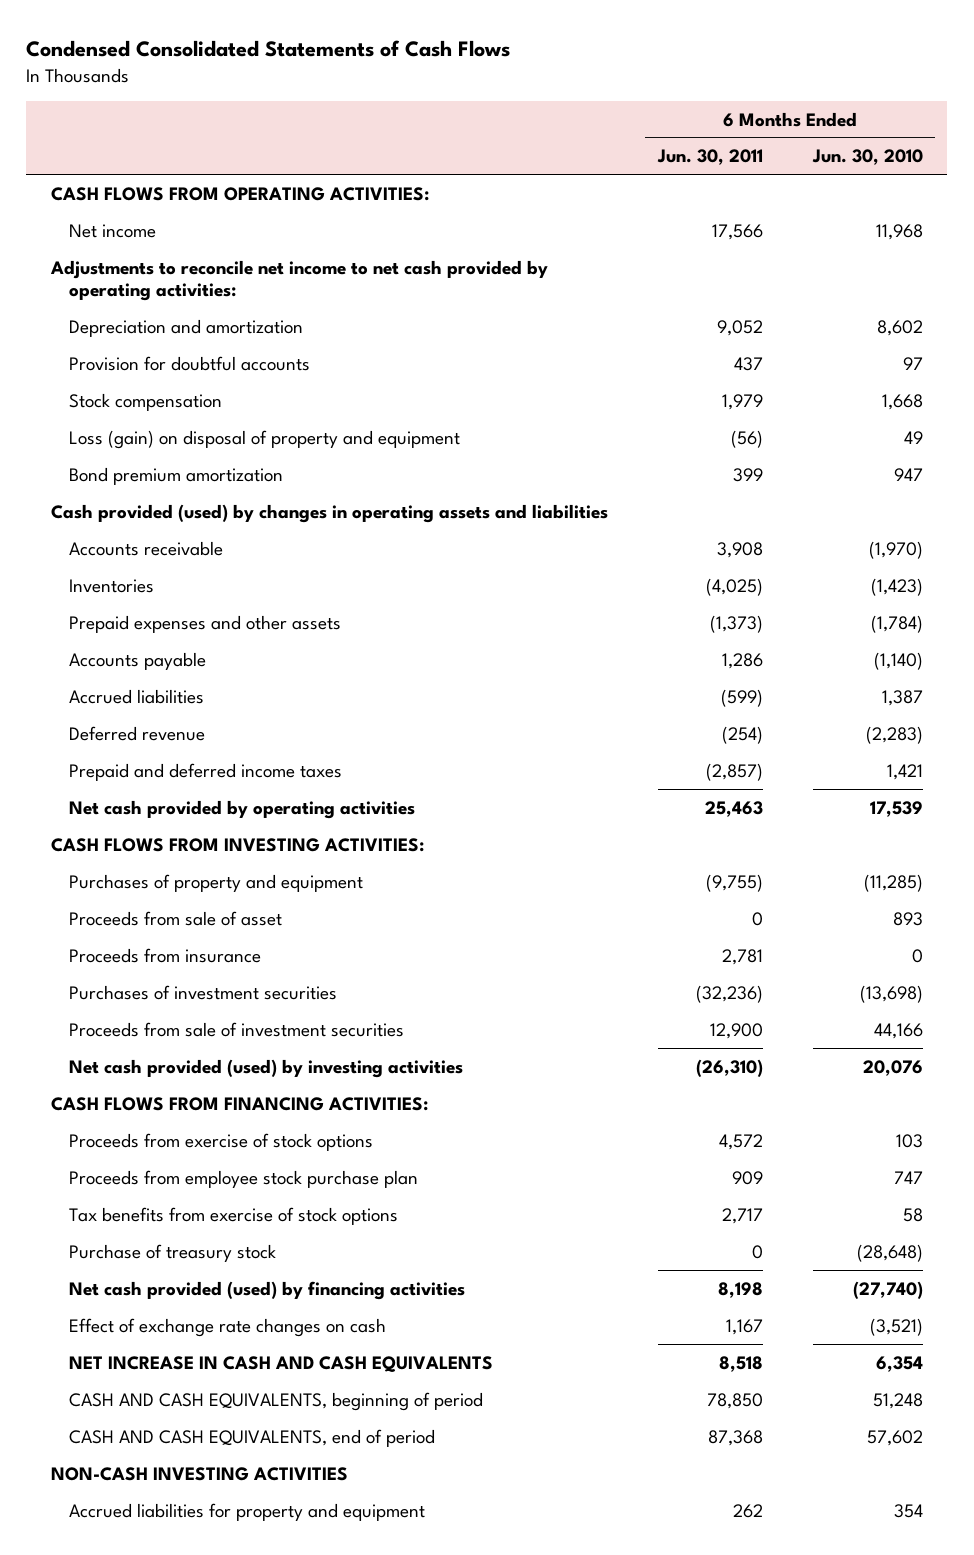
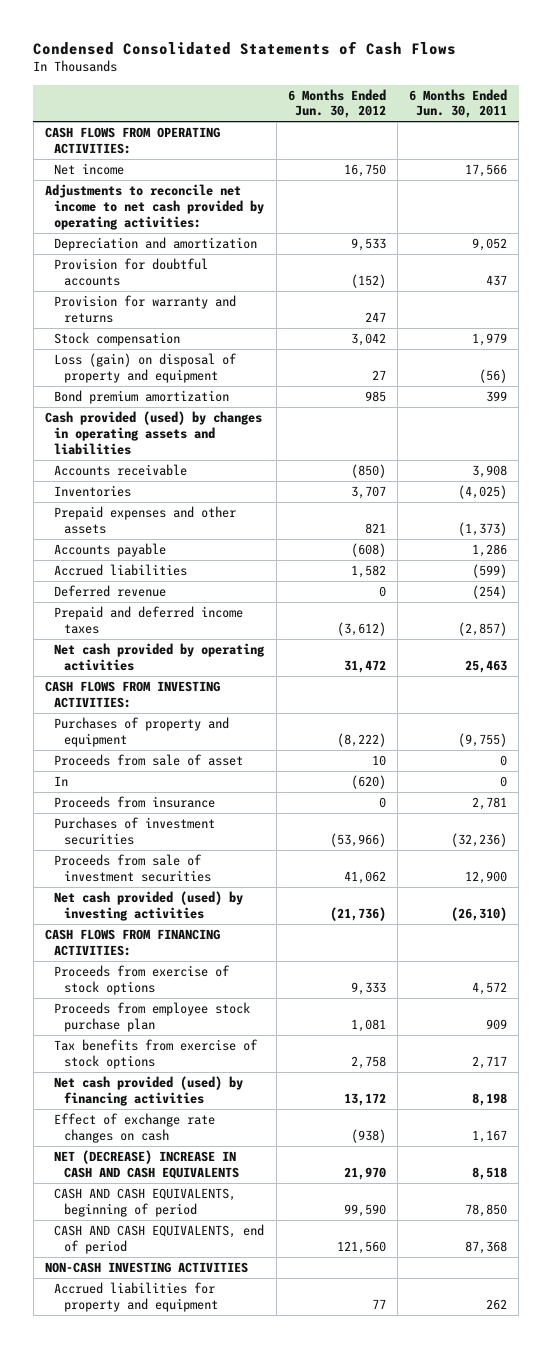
[811,149,923,166] Jun. 30, 2010 -> none
none -> [287,88,386,119] 6 Months Ended Jun. 30, 2012
none -> [54,295,237,323] Provision for warranty and returns
none -> [54,776,69,787] In
[69,1243,277,1262] Purchase of treasury stock -> none
[69,1355,494,1372] NET INCREASE IN CASH AND CASH EQUIVALENTS -> [54,1150,239,1179] NET (DECREASE) INCREASE IN CASH AND CASH EQUIVALENTS

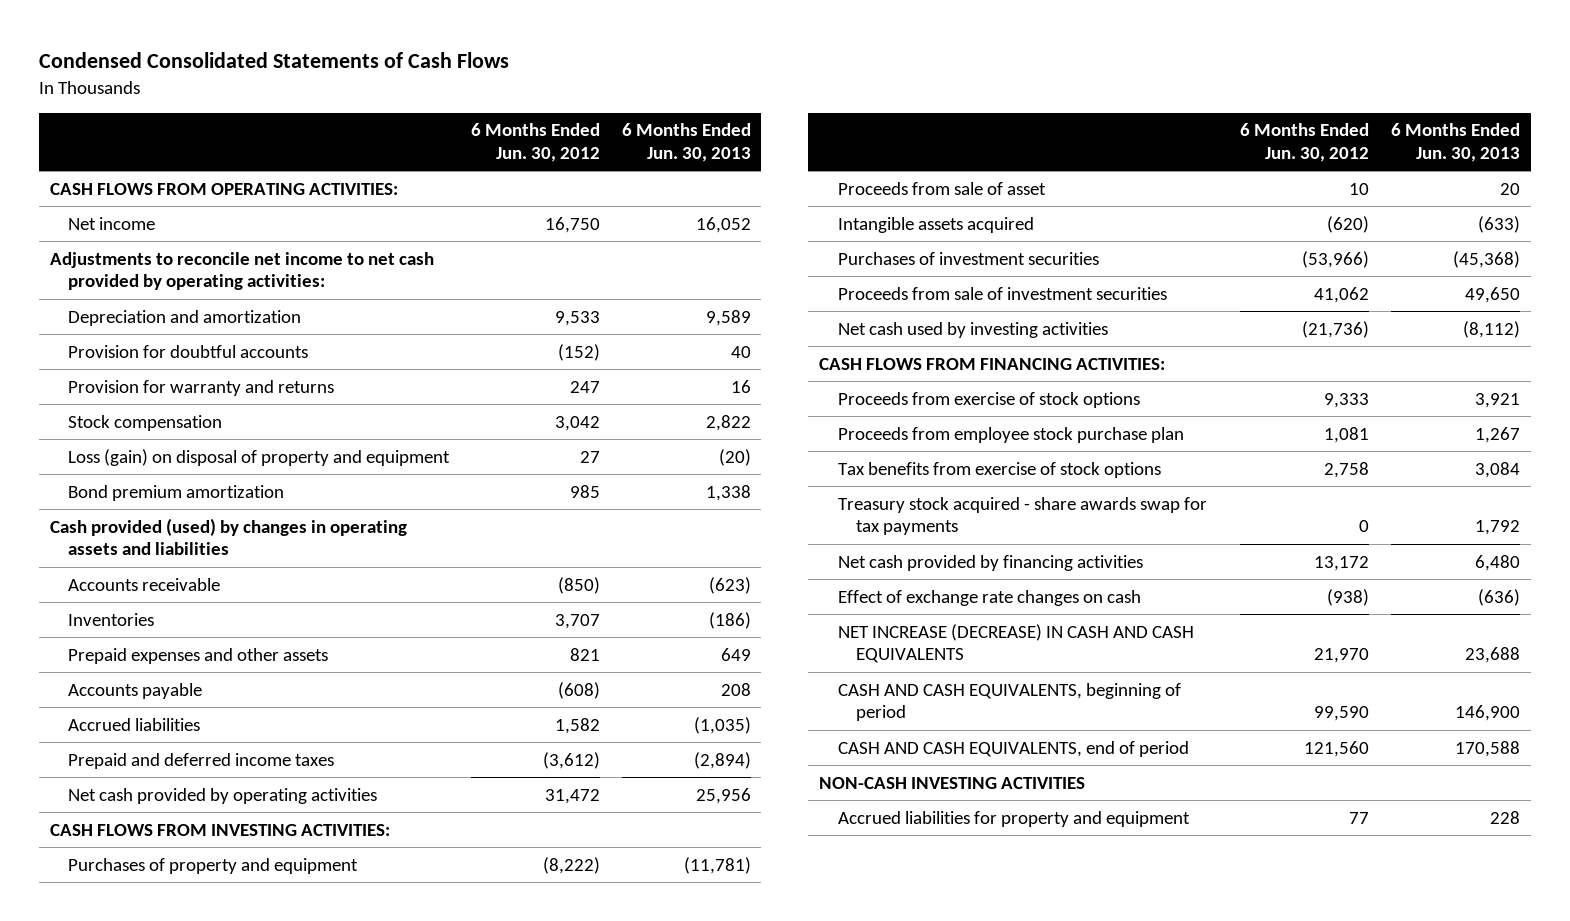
[409,88,508,119] 6 Months Ended Jun. 30, 2011 -> none
none -> [621,123,751,162] 6 Months Ended Jun. 30, 2013
[54,585,167,598] Deferred revenue -> none
[54,796,216,809] Proceeds from insurance -> none
[54,776,69,787] In -> [837,216,1034,233] Intangible assets acquired
[54,891,244,921] Net cash provided (used) by investing activities -> [837,321,1108,338] Net cash used by investing activities
none -> [837,496,1207,536] Treasury stock acquired - share awards swap for tax payments
[54,1076,244,1106] Net cash provided (used) by financing activities -> [837,554,1143,571] Net cash provided by financing activities
[54,1150,239,1179] NET (DECREASE) INCREASE IN CASH AND CASH EQUIVALENTS -> [837,623,1194,664] NET INCREASE (DECREASE) IN CASH AND CASH EQUIVALENTS

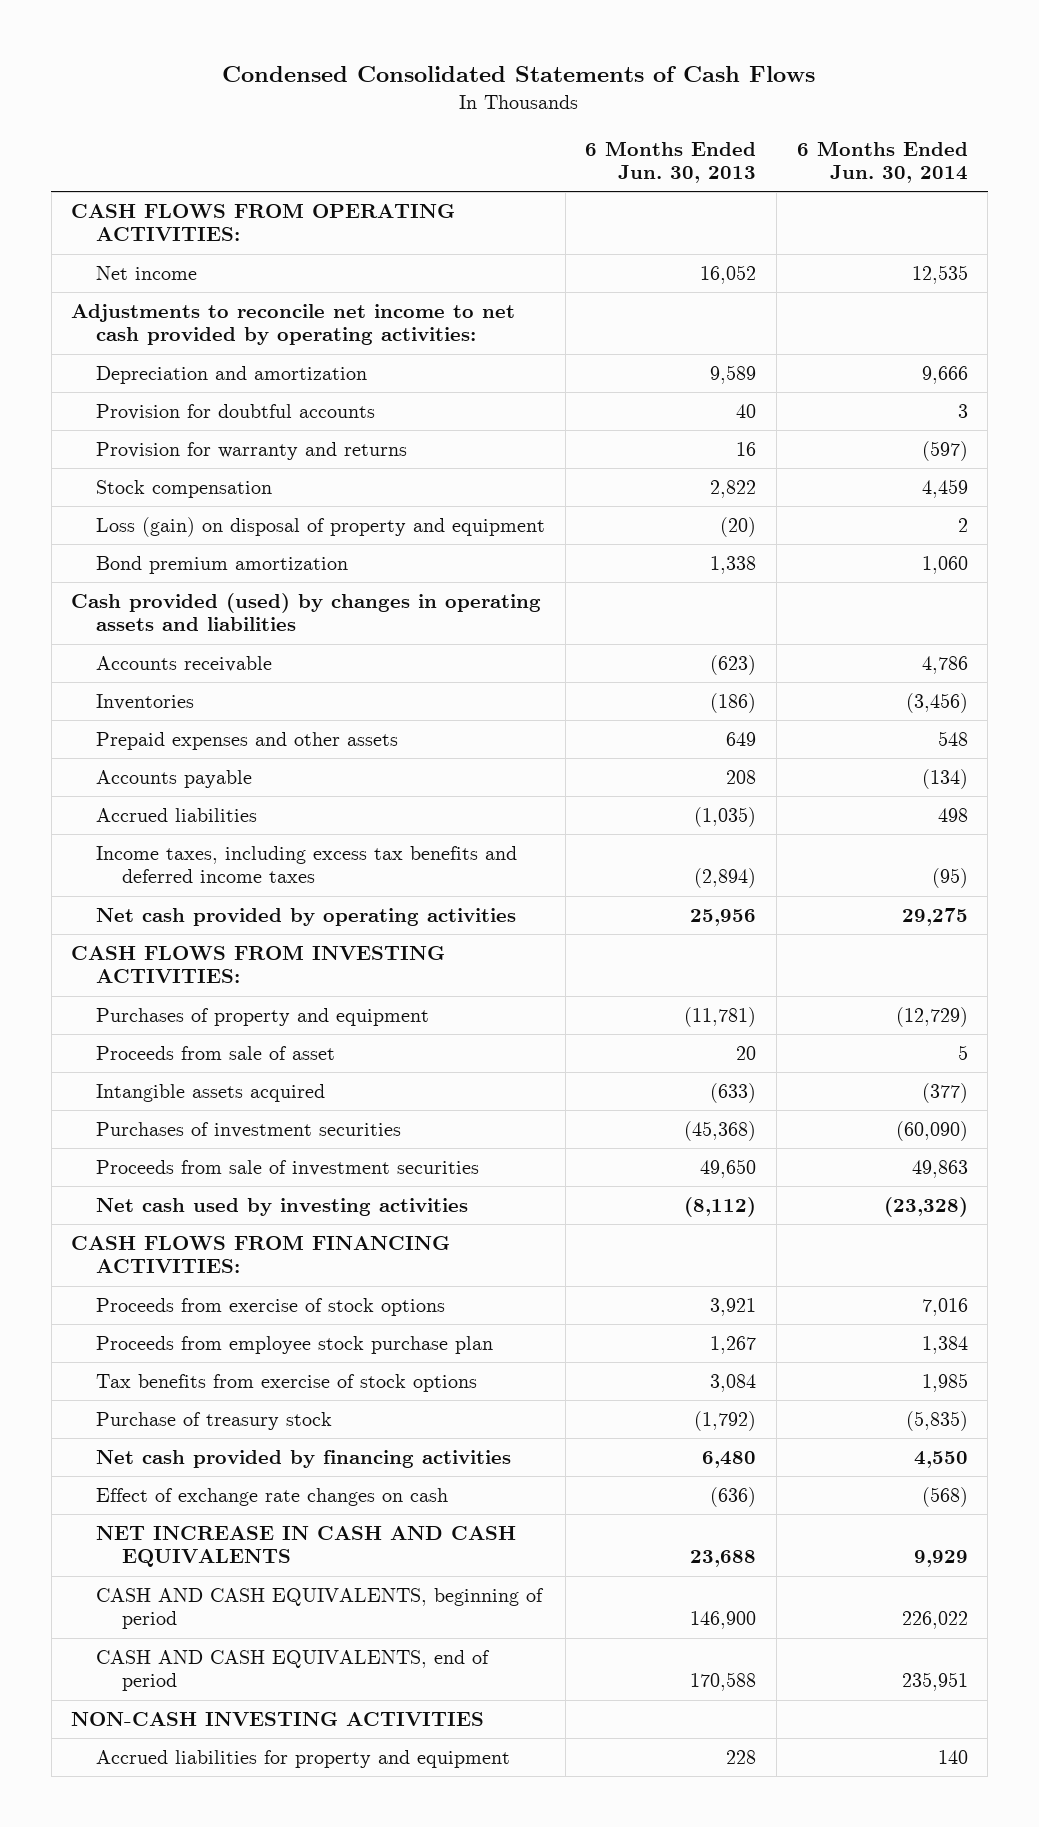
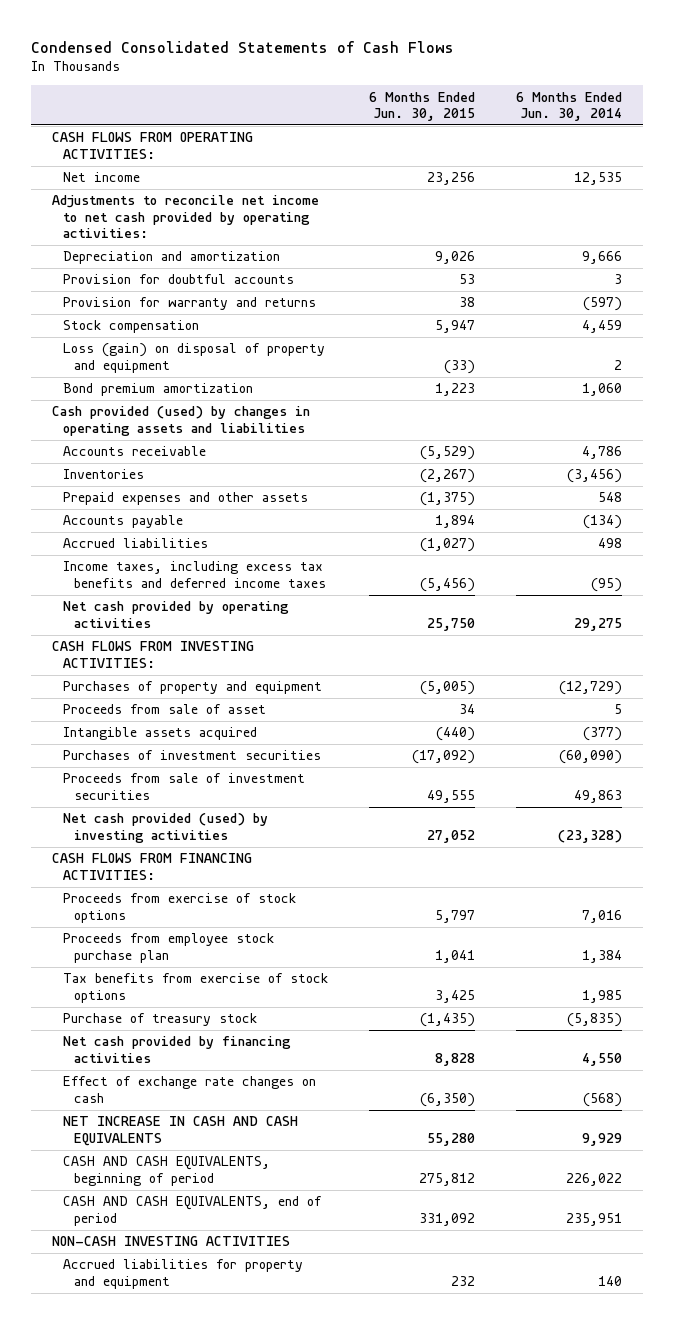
[585,140,757,183] 6 Months Ended Jun. 30, 2013 -> none
none -> [369,91,476,122] 6 Months Ended Jun. 30, 2015
[96,1198,469,1217] Net cash used by investing activities -> [62,813,268,843] Net cash provided (used) by investing activities

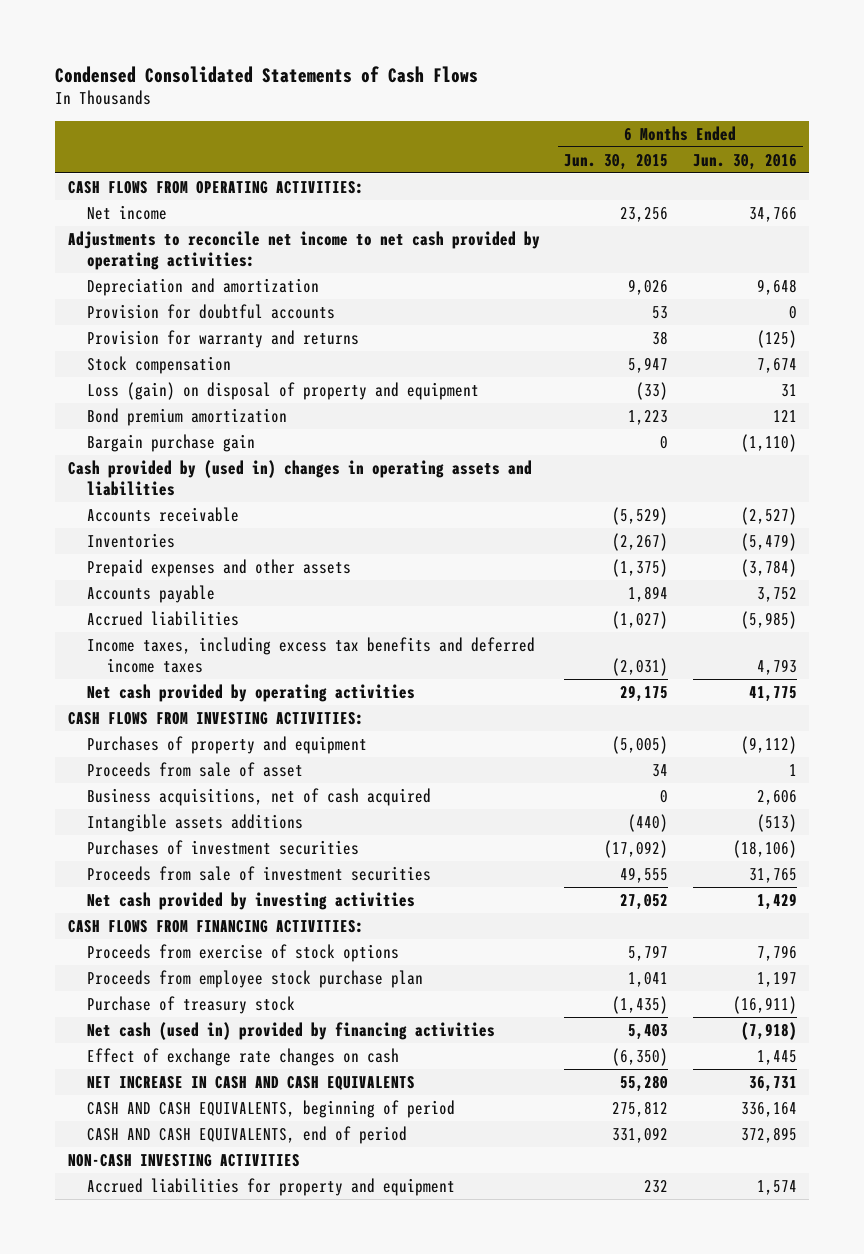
[516,91,623,122] 6 Months Ended Jun. 30, 2014 -> none
none -> [692,153,797,170] Jun. 30, 2016
none -> [87,433,256,452] Bargain purchase gain
[51,406,310,436] Cash provided (used) by changes in operating assets and liabilities -> [67,459,532,497] Cash provided by (used in) changes in operating assets and liabilities
[420,577,476,592] (5,456) -> [612,658,669,677] (2,031)
[427,617,476,631] 25,750 -> [620,684,669,702] 29,175
none -> [87,787,432,806] Business acquisitions, net of cash acquired
[62,727,257,741] Intangible assets acquired -> [87,813,304,832] Intangible assets additions
[62,813,268,843] Net cash provided (used) by investing activities -> [87,891,416,910] Net cash provided by investing activities
[62,973,328,1003] Tax benefits from exercise of stock options -> none
[62,1036,291,1063] Net cash provided by financing activities -> [87,1021,496,1040] Net cash (used in) provided by financing activities
[435,1052,476,1066] 8,828 -> [628,1023,669,1040] 5,403

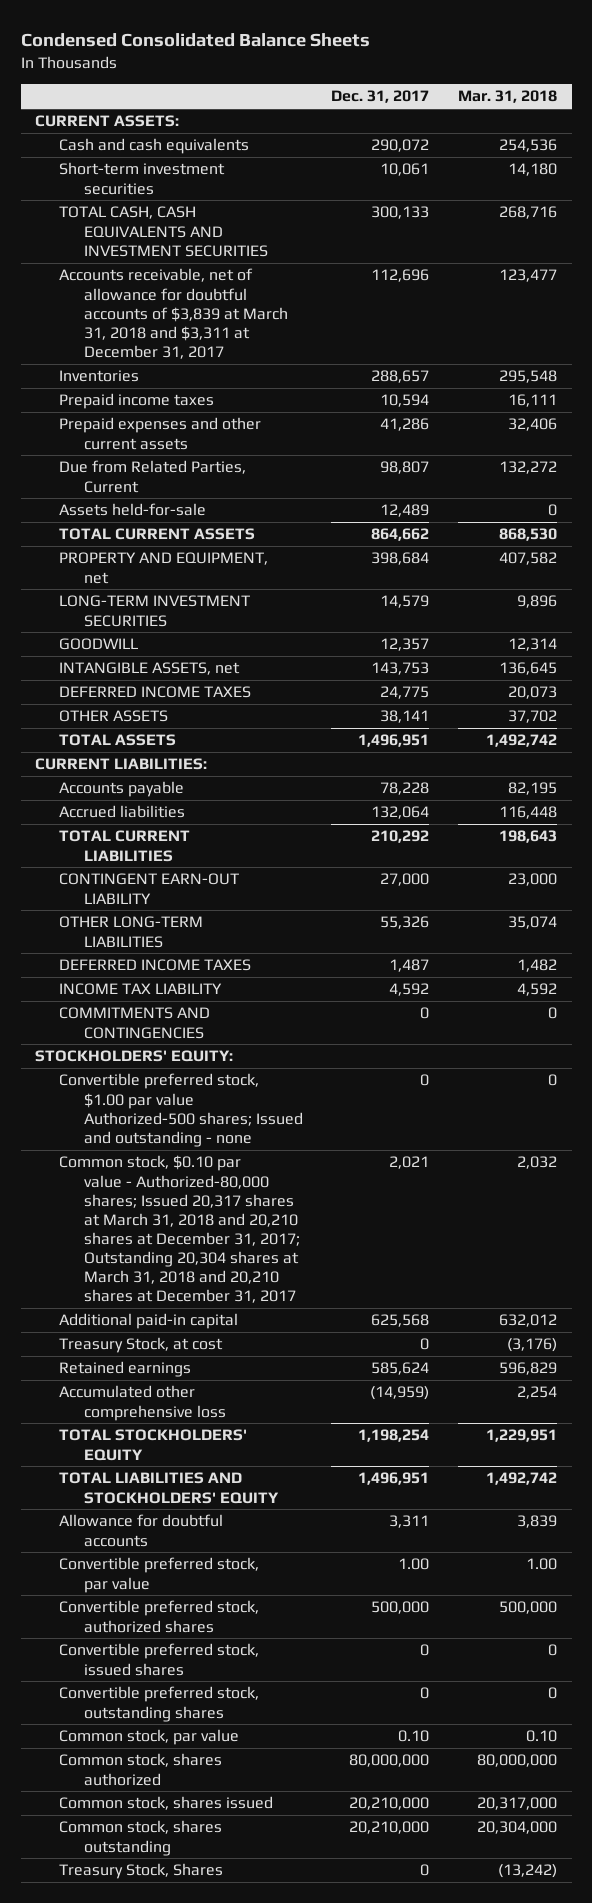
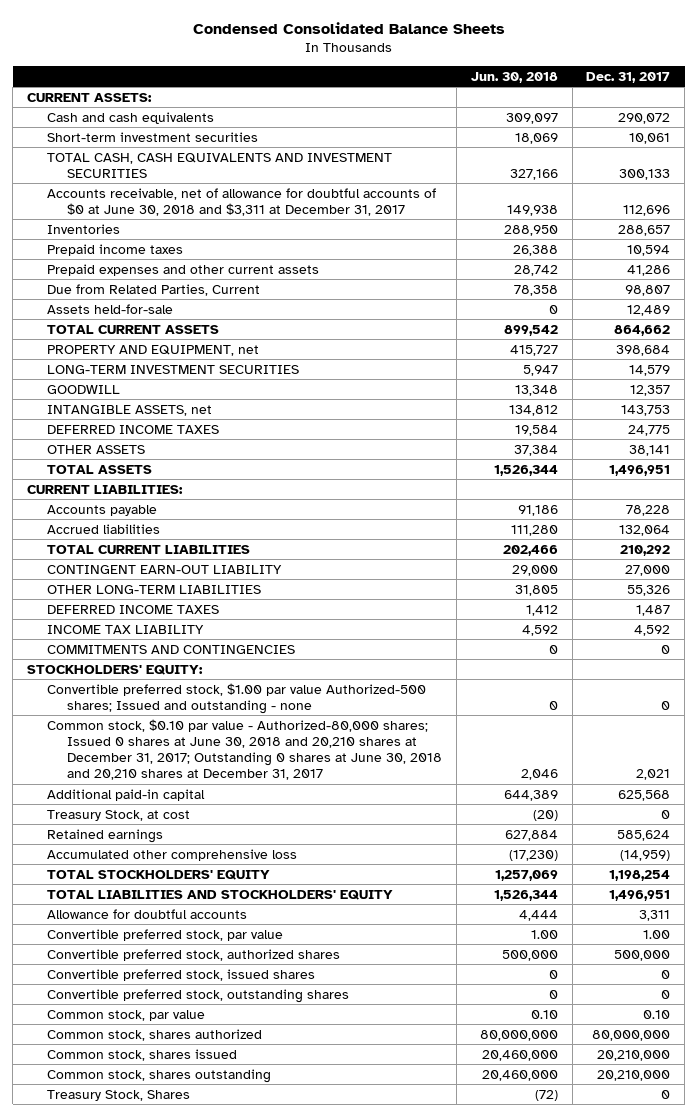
[458,90,558,104] Mar. 31, 2018 -> none
none -> [470,71,558,83] Jun. 30, 2018
[59,268,288,359] Accounts receivable, net of allowance for doubtful accounts of $3,839 at March 31, 2018 and $3,311 at December 31, 2017 -> [46,187,436,216] Accounts receivable, net of allowance for doubtful accounts of $0 at June 30, 2018 and $3,311 at December 31, 2017
[59,1155,300,1303] Common stock, $0.10 par value - Authorized-80,000 shares; Issued 20,317 shares at March 31, 2018 and 20,210 shares at December 31, 2017; Outstanding 20,304 shares at March 31, 2018 and 20,210 shares at December 31, 2017 -> [46,718,442,781] Common stock, $0.10 par value - Authorized-80,000 shares; Issued 0 shares at June 30, 2018 and 20,210 shares at December 31, 2017; Outstanding 0 shares at June 30, 2018 and 20,210 shares at December 31, 2017

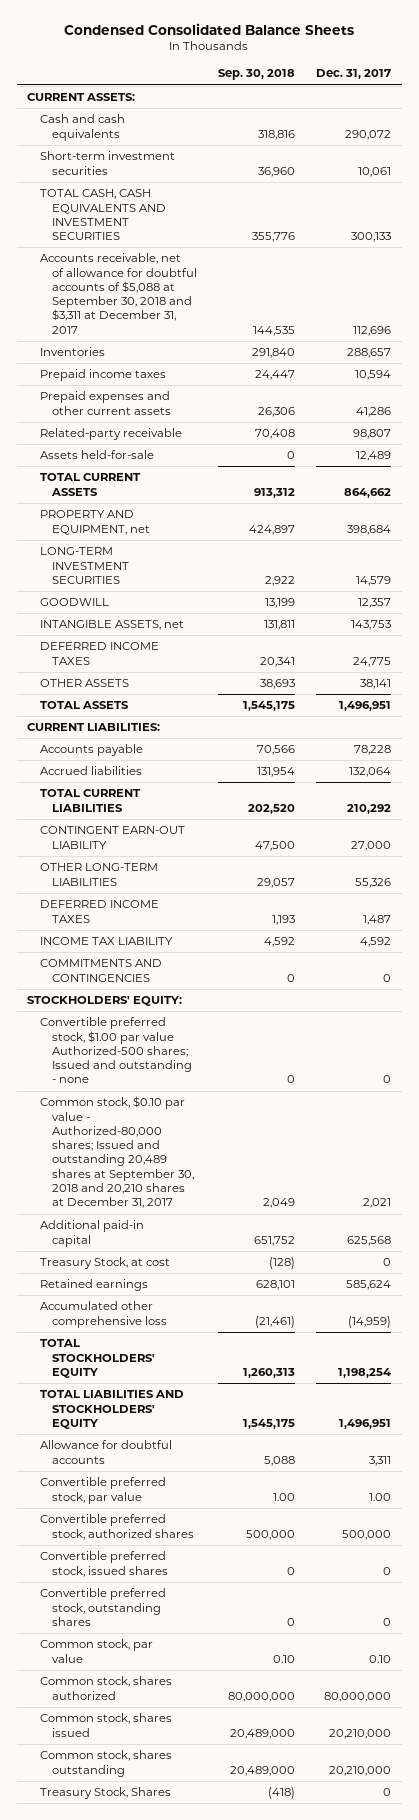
[470,71,558,83] Jun. 30, 2018 -> none
none -> [218,69,296,81] Sep. 30, 2018
[46,187,436,216] Accounts receivable, net of allowance for doubtful accounts of $0 at June 30, 2018 and $3,311 at December 31, 2017 -> [39,253,198,334] Accounts receivable, net of allowance for doubtful accounts of $5,088 at September 30, 2018 and $3,311 at December 31, 2017
[46,283,260,296] Due from Related Parties, Current -> [39,428,182,441] Related-party receivable
[46,718,442,781] Common stock, $0.10 par value - Authorized-80,000 shares; Issued 0 shares at June 30, 2018 and 20,210 shares at December 31, 2017; Outstanding 0 shares at June 30, 2018 and 20,210 shares at December 31, 2017 -> [39,1096,195,1209] Common stock, $0.10 par value - Authorized-80,000 shares; Issued and outstanding 20,489 shares at September 30, 2018 and 20,210 shares at December 31, 2017

